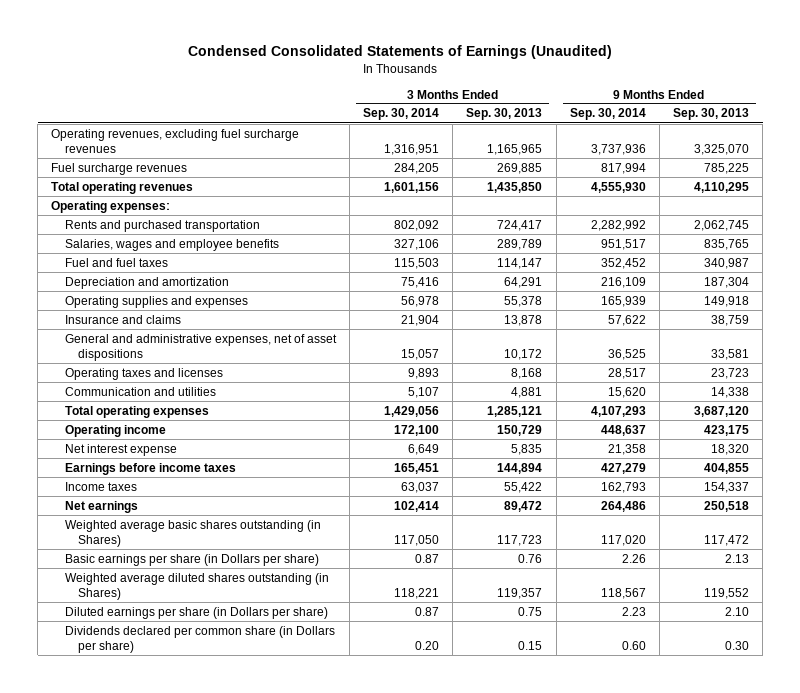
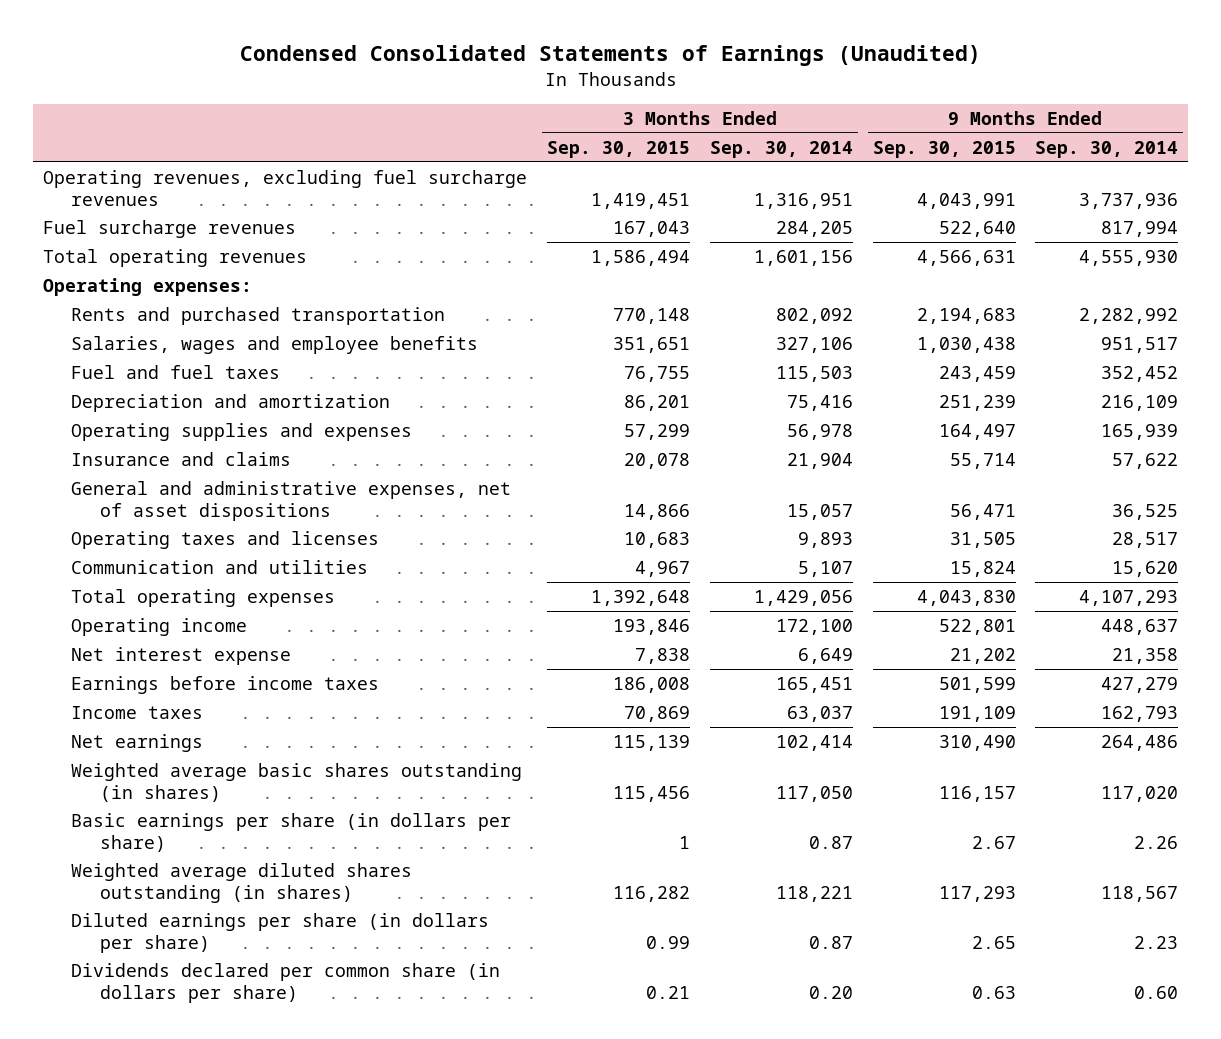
[466,108,543,121] Sep. 30, 2013 -> none
[673,108,750,121] Sep. 30, 2013 -> none
none -> [546,140,690,158] Sep. 30, 2015
none -> [872,140,1016,158] Sep. 30, 2015
[64,519,321,547] Weighted average basic shares outstanding (in Shares) -> [71,762,523,802] Weighted average basic shares outstanding (in shares)
[64,553,319,566] Basic earnings per share (in Dollars per share) -> [71,812,512,852] Basic earnings per share (in dollars per share)
[64,572,329,600] Weighted average diluted shares outstanding (in Shares) -> [71,862,413,903] Weighted average diluted shares outstanding (in shares)
[64,606,328,619] Diluted earnings per share (in Dollars per share) -> [71,912,490,953] Diluted earnings per share (in dollars per share)
[64,625,335,653] Dividends declared per common share (in Dollars per share) -> [71,962,501,1003] Dividends declared per common share (in dollars per share)

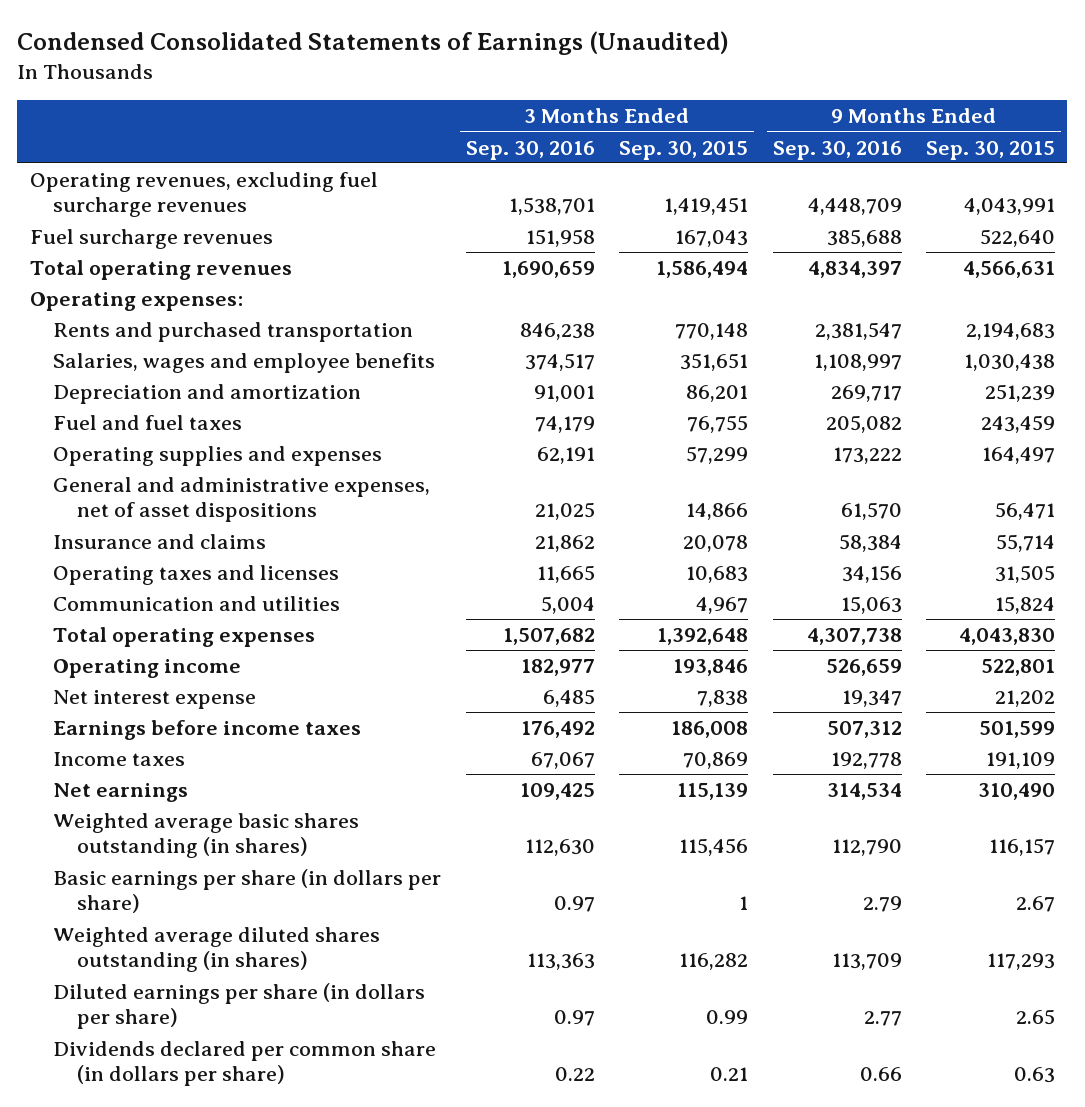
[709,140,853,158] Sep. 30, 2014 -> none
[1035,140,1179,158] Sep. 30, 2014 -> none
none -> [465,140,595,160] Sep. 30, 2016
none -> [772,140,902,160] Sep. 30, 2016
[71,364,281,379] Fuel and fuel taxes -> [53,414,243,430] Fuel and fuel taxes
[71,451,292,466] Insurance and claims -> [53,533,267,549] Insurance and claims

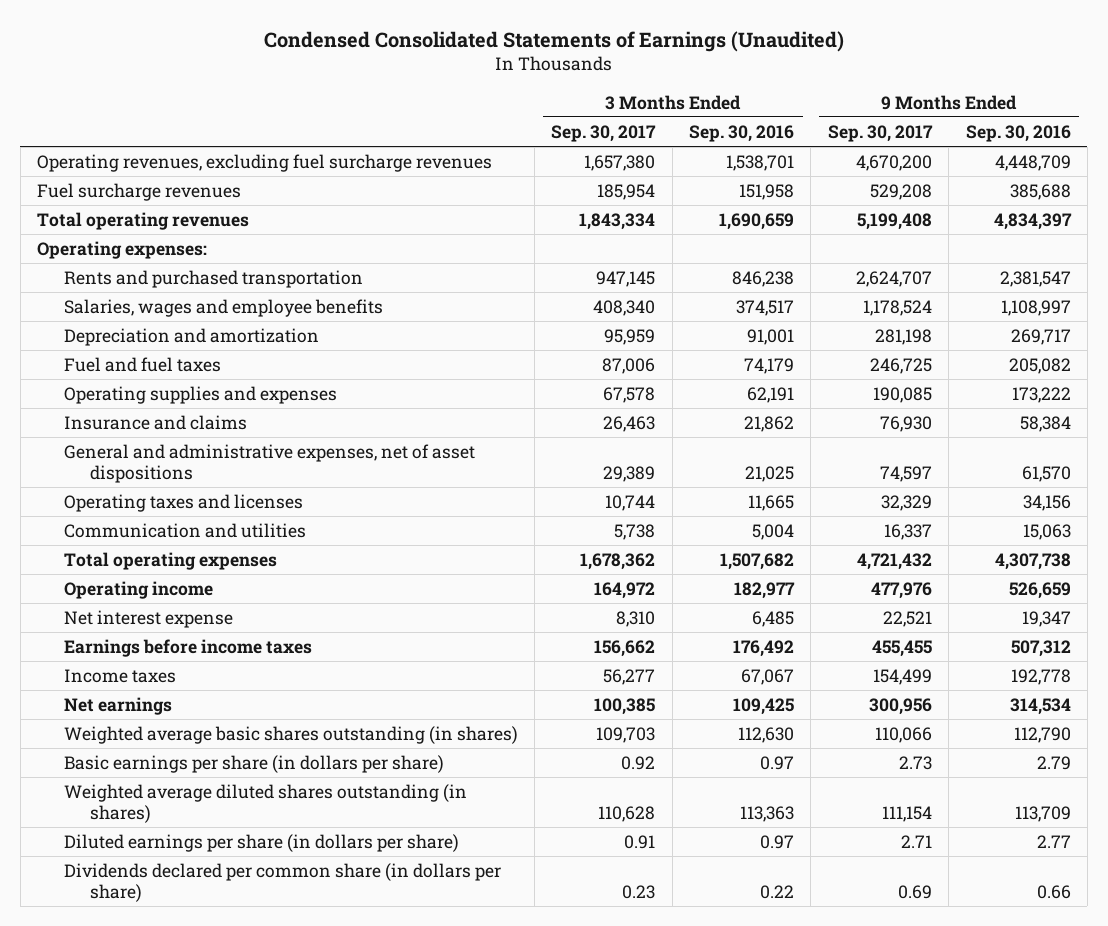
[619,140,749,160] Sep. 30, 2015 -> none
[926,140,1056,160] Sep. 30, 2015 -> none
none -> [551,124,657,142] Sep. 30, 2017
none -> [827,124,933,142] Sep. 30, 2017
[53,476,431,523] General and administrative expenses, net of asset dispositions -> [63,443,475,483] General and administrative expenses, net of asset dispositions

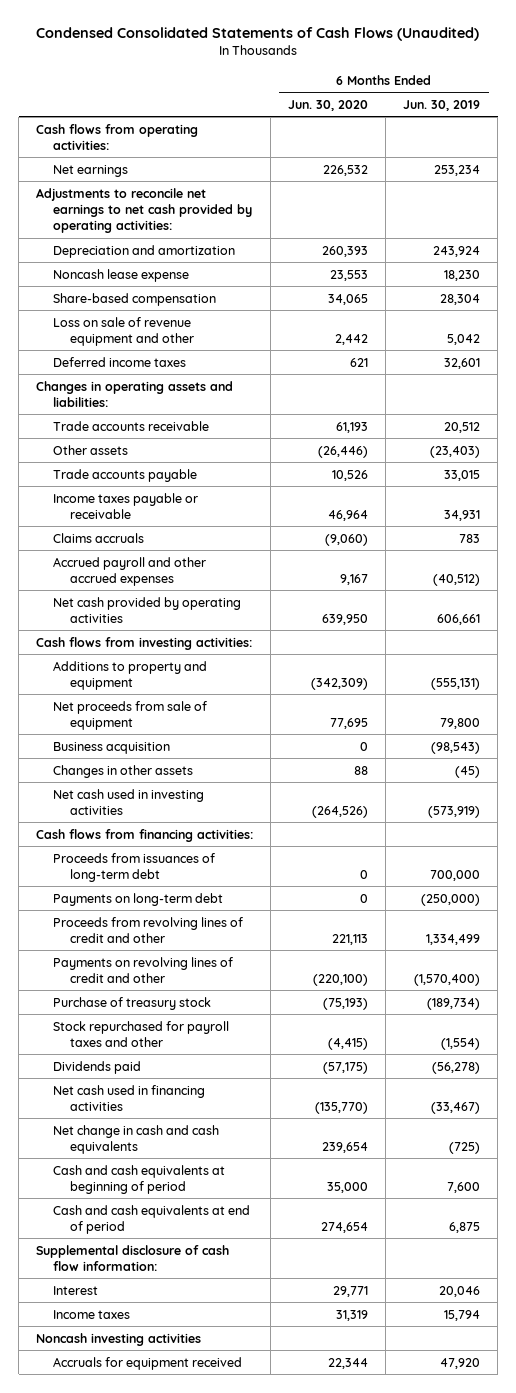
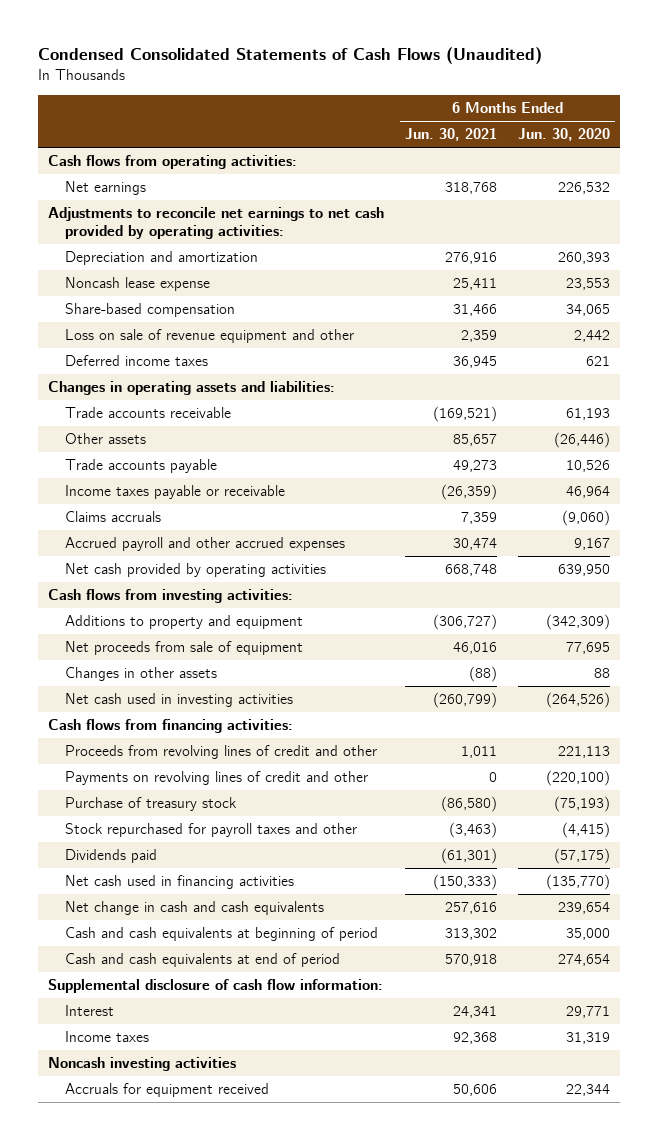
[403,99,481,111] Jun. 30, 2019 -> none
none -> [405,128,498,142] Jun. 30, 2021
[53,741,171,754] Business acquisition -> none
[53,852,216,882] Proceeds from issuances of long-term debt -> none
[53,892,224,906] Payments on long-term debt -> none

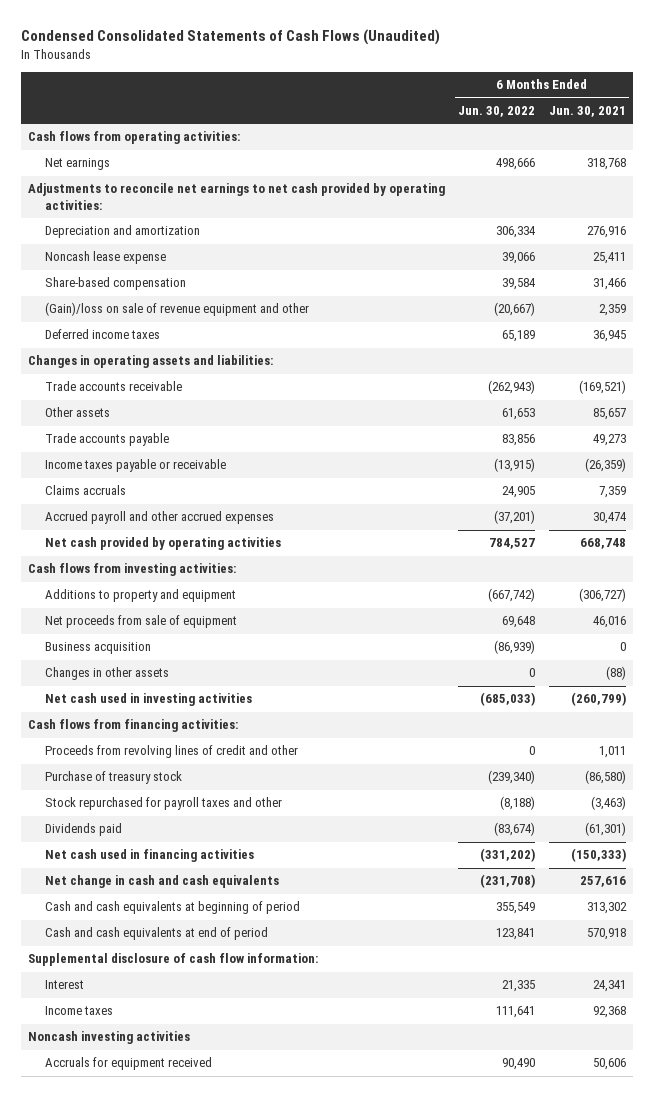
[517,128,610,142] Jun. 30, 2020 -> none
none -> [458,105,536,117] Jun. 30, 2022
[65,329,355,344] Loss on sale of revenue equipment and other -> [45,302,310,317] (Gain)/loss on sale of revenue equipment and other
none -> [45,642,152,655] Business acquisition
[65,771,369,786] Payments on revolving lines of credit and other -> none

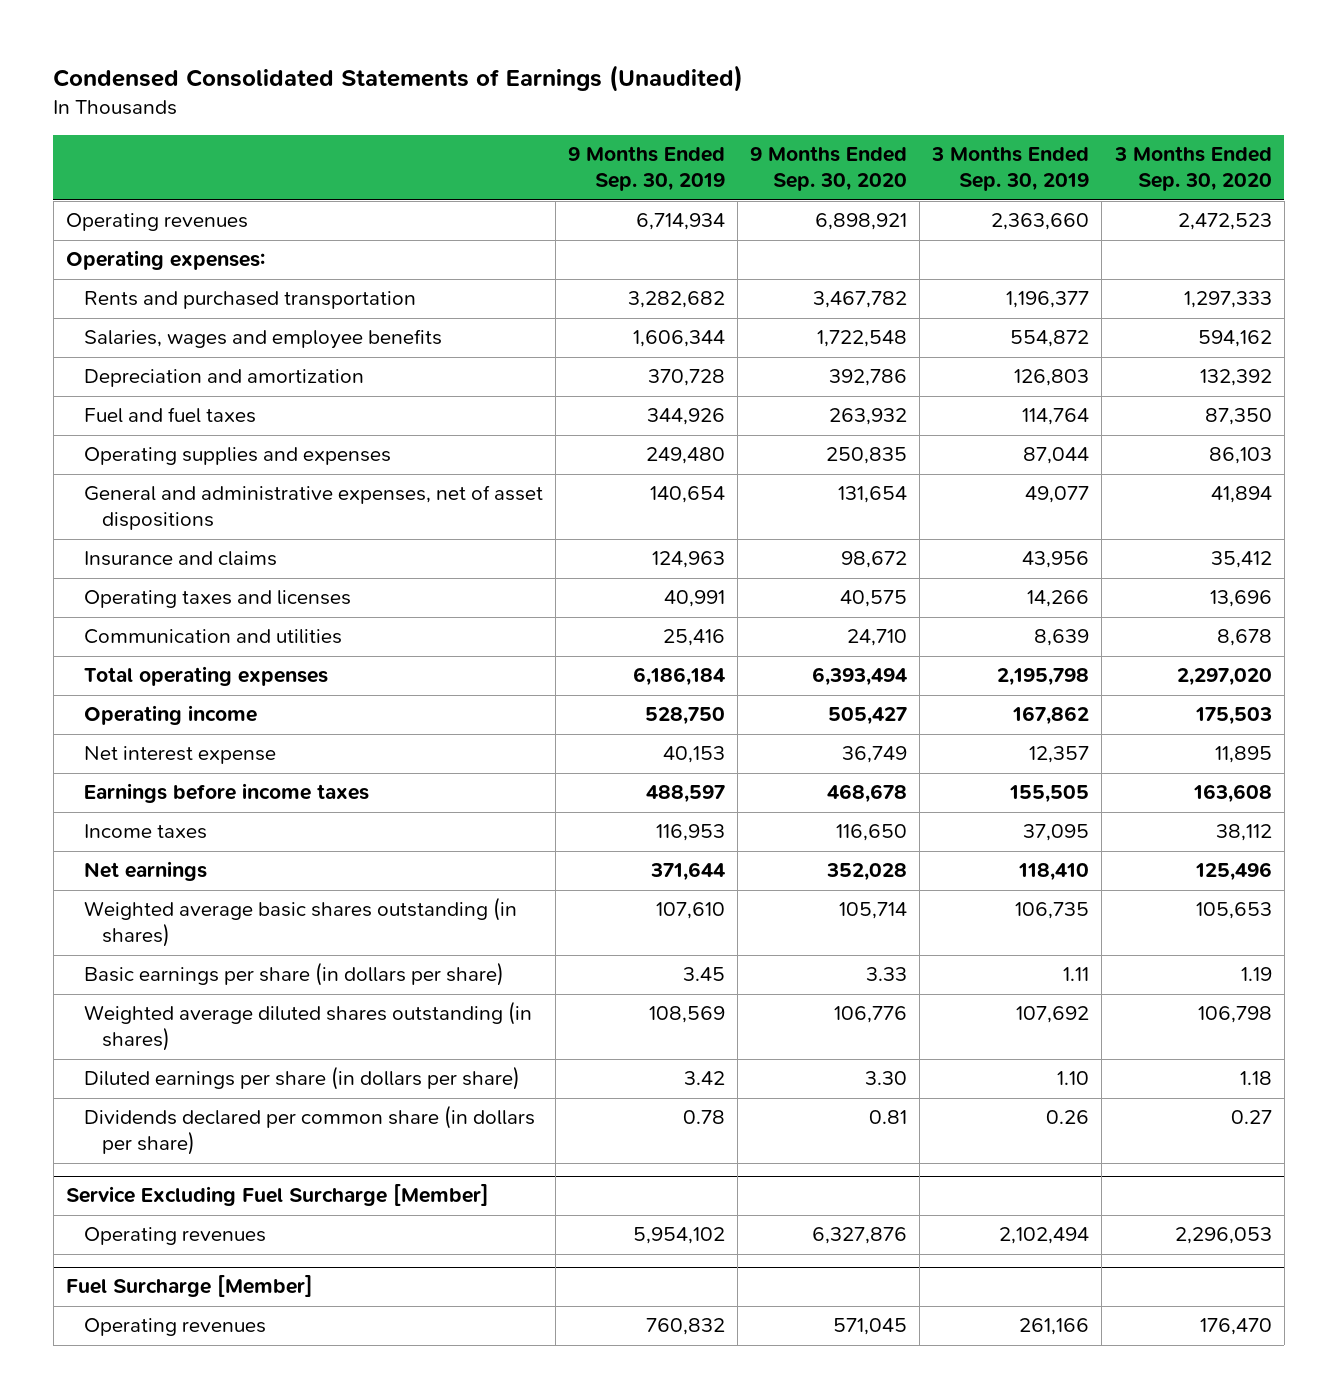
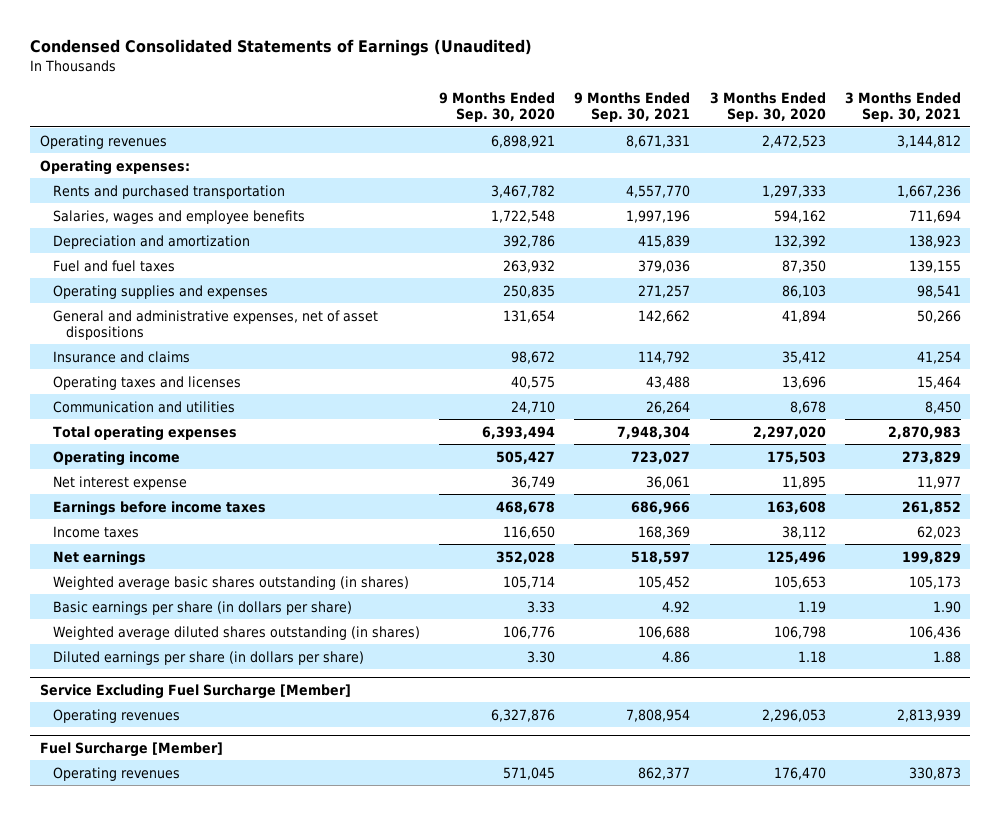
[568,146,726,192] 9 Months Ended Sep. 30, 2019 -> none
[931,146,1090,192] 3 Months Ended Sep. 30, 2019 -> none
none -> [574,91,691,123] 9 Months Ended Sep. 30, 2021
none -> [844,91,961,123] 3 Months Ended Sep. 30, 2021
[84,1105,536,1156] Dividends declared per common share (in dollars per share) -> none

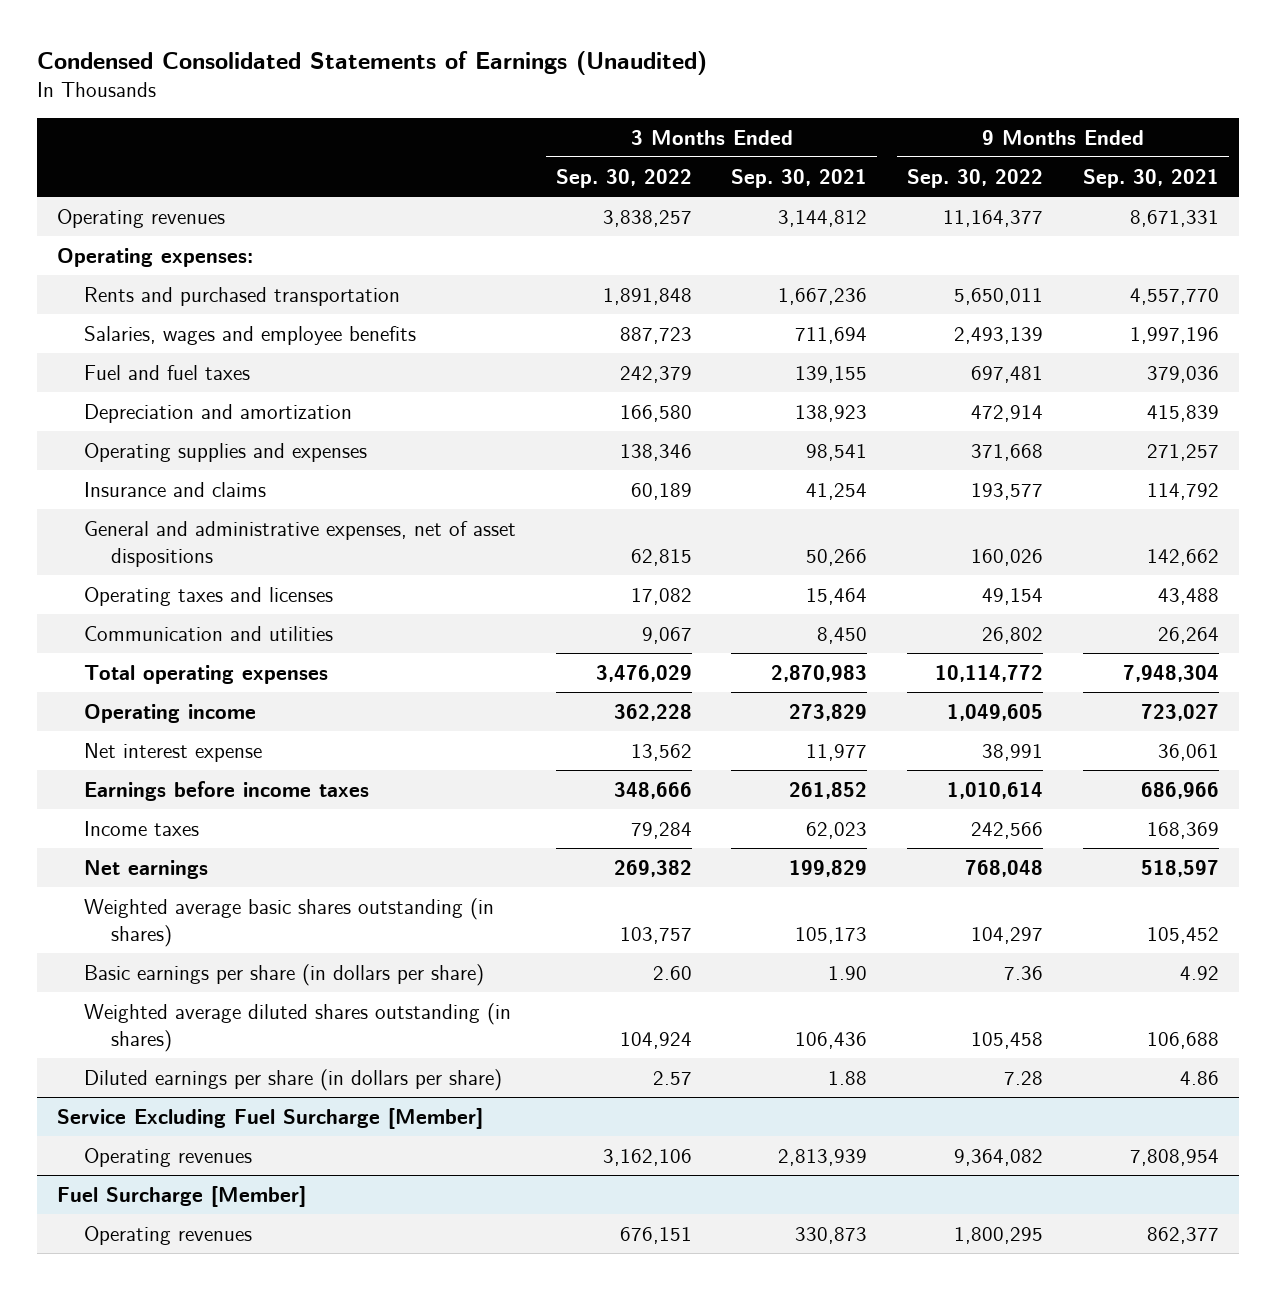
[439,91,556,123] 9 Months Ended Sep. 30, 2020 -> none
[709,91,826,123] 3 Months Ended Sep. 30, 2020 -> none
none -> [555,168,692,188] Sep. 30, 2022
none -> [907,168,1044,188] Sep. 30, 2022
[53,234,251,249] Depreciation and amortization -> [83,403,352,423] Depreciation and amortization
[53,309,379,341] General and administrative expenses, net of asset dispositions -> [83,520,516,567] General and administrative expenses, net of asset dispositions

